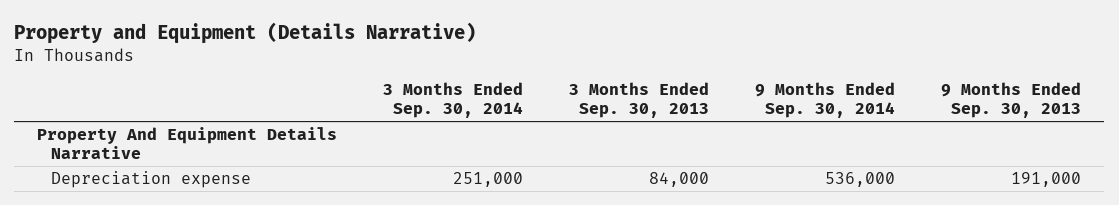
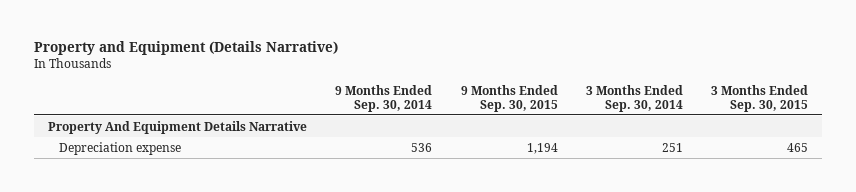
[569,81,710,119] 3 Months Ended Sep. 30, 2013 -> none
[941,81,1082,119] 9 Months Ended Sep. 30, 2013 -> none
none -> [460,84,558,112] 9 Months Ended Sep. 30, 2015
none -> [710,84,808,112] 3 Months Ended Sep. 30, 2015
[453,171,524,187] 251,000 -> [661,142,683,152] 251
[825,171,896,187] 536,000 -> [411,142,433,152] 536

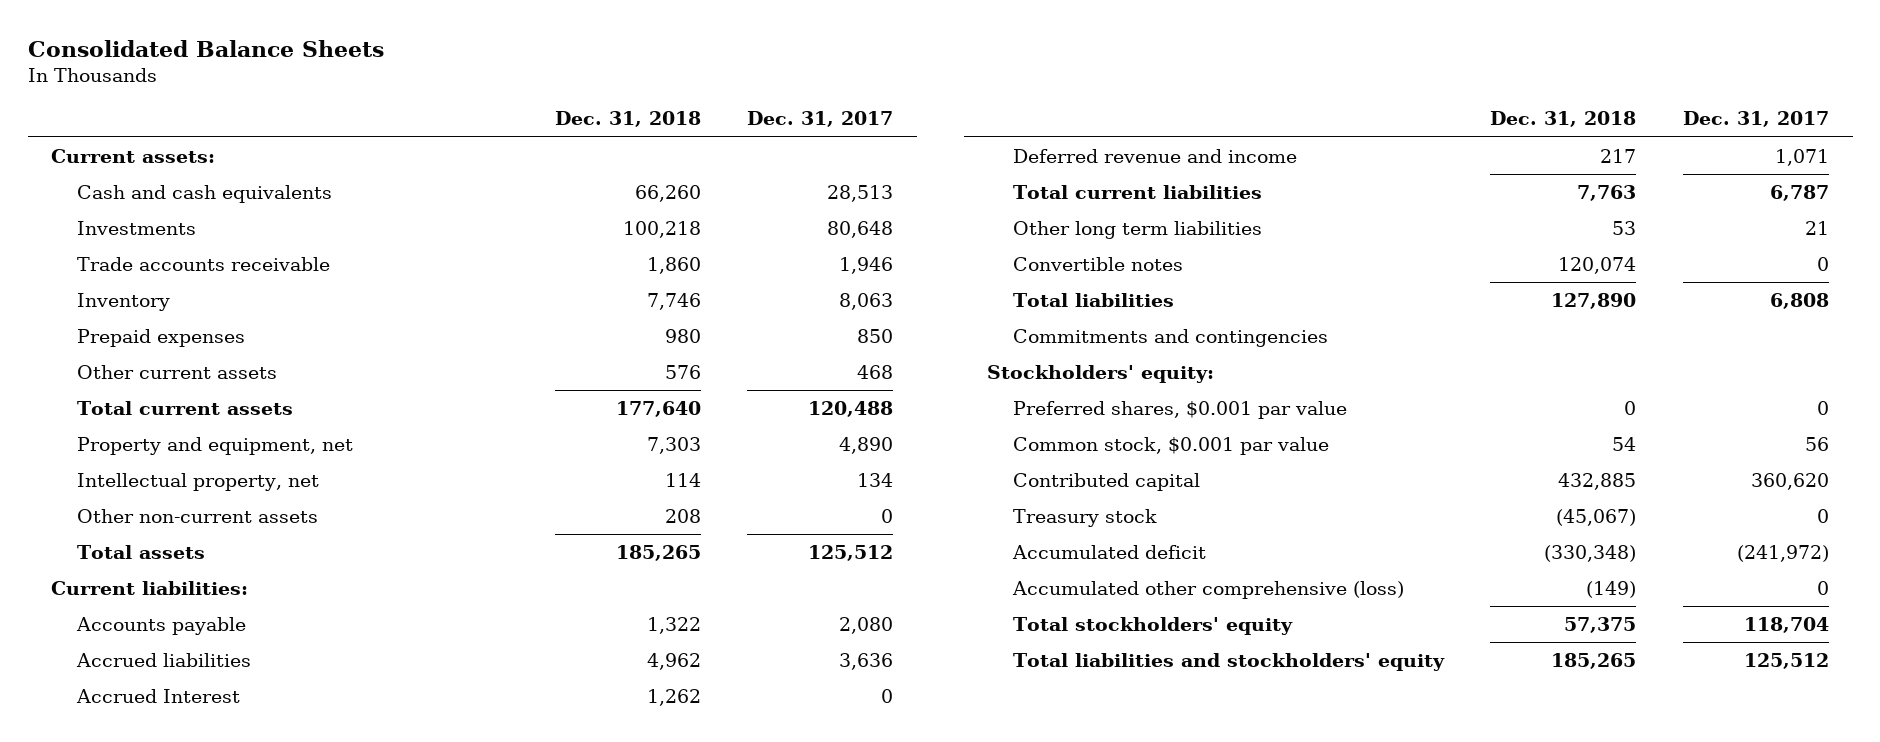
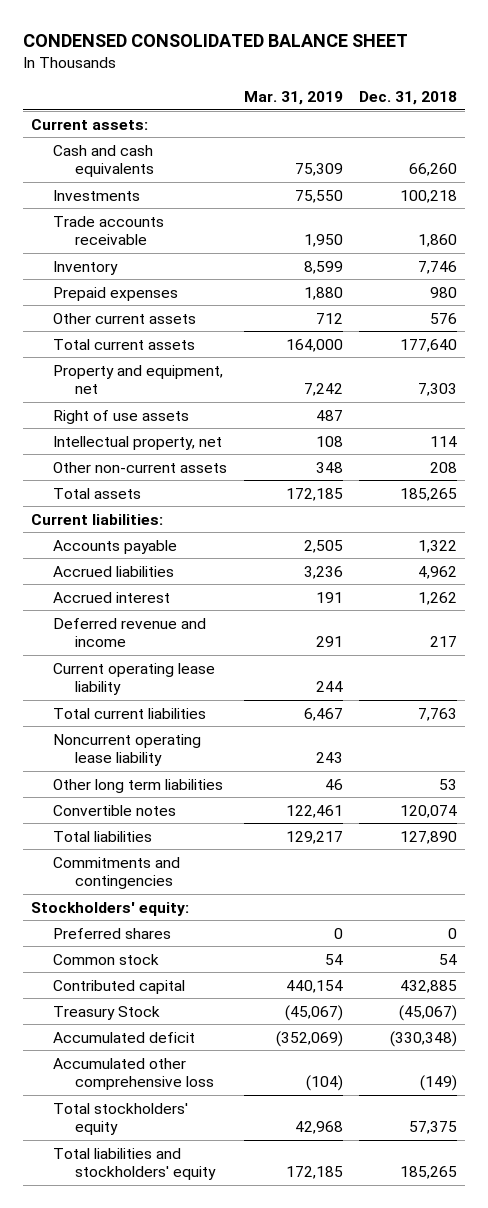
[27,39,384,57] Consolidated Balance Sheets -> [22,33,408,47] CONDENSED CONSOLIDATED BALANCE SHEET
[747,111,894,128] Dec. 31, 2017 -> none
none -> [243,91,343,106] Mar. 31, 2019
none -> [52,409,189,424] Right of use assets
[75,688,240,703] Accrued Interest -> [52,591,170,603] Accrued interest
none -> [52,662,215,696] Current operating lease liability
none -> [52,733,201,767] Noncurrent operating lease liability
[1012,436,1329,455] Common stock, $0.001 par value -> none
[1012,400,1347,419] Preferred shares, $0.001 par value -> [52,927,171,939] Preferred shares
none -> [52,953,159,965] Common stock
[1012,508,1157,527] Treasury stock -> [52,1005,160,1020] Treasury Stock
[1011,580,1404,599] Accumulated other comprehensive (loss) -> [52,1057,214,1091] Accumulated other comprehensive loss

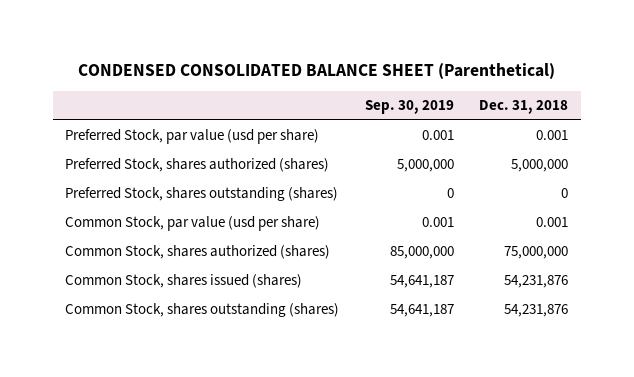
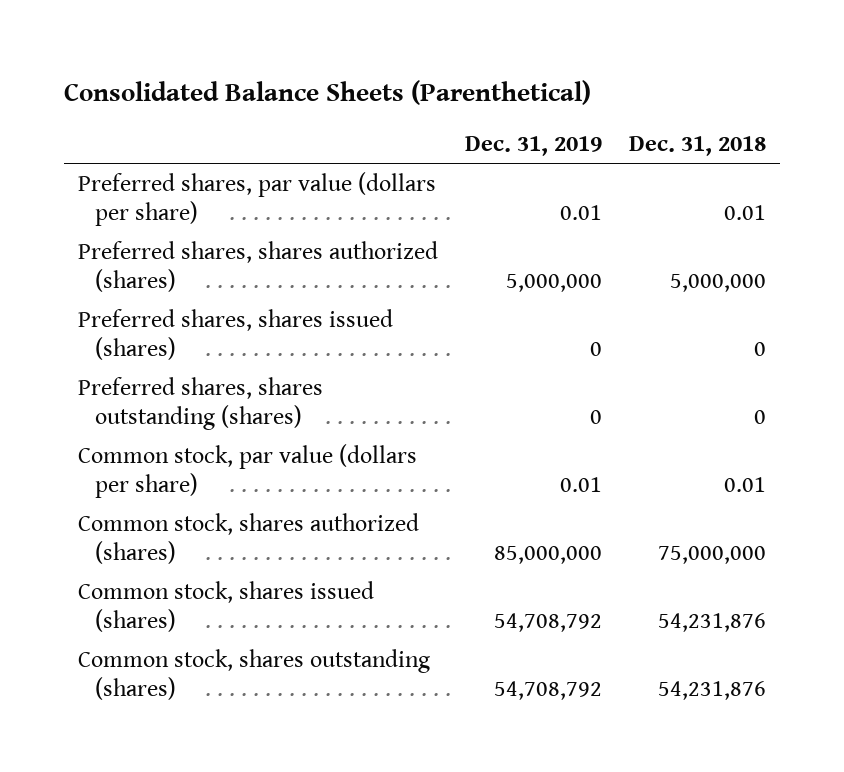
[77,62,555,79] CONDENSED CONSOLIDATED BALANCE SHEET (Parenthetical) -> [64,79,592,105] Consolidated Balance Sheets (Parenthetical)
[364,100,454,115] Sep. 30, 2019 -> none
none -> [464,135,602,156] Dec. 31, 2019
[65,129,320,145] Preferred Stock, par value (usd per share) -> [77,171,436,227] Preferred shares, par value (dollars per share)
[536,130,569,141] 0.001 -> [724,205,767,221] 0.01
[65,158,330,173] Preferred Stock, shares authorized (shares) -> [77,240,438,293] Preferred shares, shares authorized (shares)
none -> [77,308,393,361] Preferred shares, shares issued (shares)
[65,187,339,202] Preferred Stock, shares outstanding (shares) -> [77,376,323,431] Preferred shares, shares outstanding (shares)
[65,216,321,232] Common Stock, par value (usd per share) -> [77,443,417,499] Common stock, par value (dollars per share)
[536,217,569,228] 0.001 -> [724,477,767,493] 0.01
[65,245,331,260] Common Stock, shares authorized (shares) -> [77,512,419,565] Common stock, shares authorized (shares)
[65,274,303,289] Common Stock, shares issued (shares) -> [77,580,374,633] Common stock, shares issued (shares)
[65,303,340,318] Common Stock, shares outstanding (shares) -> [77,648,430,701] Common stock, shares outstanding (shares)

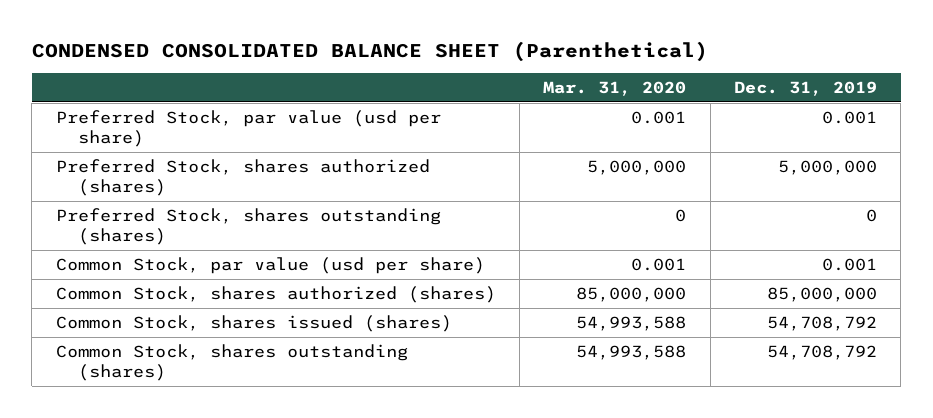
[64,79,592,105] Consolidated Balance Sheets (Parenthetical) -> [31,40,708,62] CONDENSED CONSOLIDATED BALANCE SHEET (Parenthetical)
[629,135,767,156] Dec. 31, 2018 -> none
none -> [543,81,687,97] Mar. 31, 2020
[77,308,393,361] Preferred shares, shares issued (shares) -> none
[77,171,436,227] Preferred shares, par value (dollars per share) -> [55,110,441,147] Preferred Stock, par value (usd per share)
[559,205,602,221] 0.01 -> [822,111,878,125] 0.001
[77,240,438,293] Preferred shares, shares authorized (shares) -> [55,159,430,196] Preferred Stock, shares authorized (shares)
[77,376,323,431] Preferred shares, shares outstanding (shares) -> [55,208,441,245] Preferred Stock, shares outstanding (shares)
[77,443,417,499] Common stock, par value (dollars per share) -> [55,257,485,275] Common Stock, par value (usd per share)
[559,477,602,493] 0.01 -> [822,258,878,272] 0.001
[77,512,419,565] Common stock, shares authorized (shares) -> [55,286,496,304] Common Stock, shares authorized (shares)
[77,580,374,633] Common stock, shares issued (shares) -> [55,315,452,333] Common Stock, shares issued (shares)
[77,648,430,701] Common stock, shares outstanding (shares) -> [55,344,408,381] Common Stock, shares outstanding (shares)

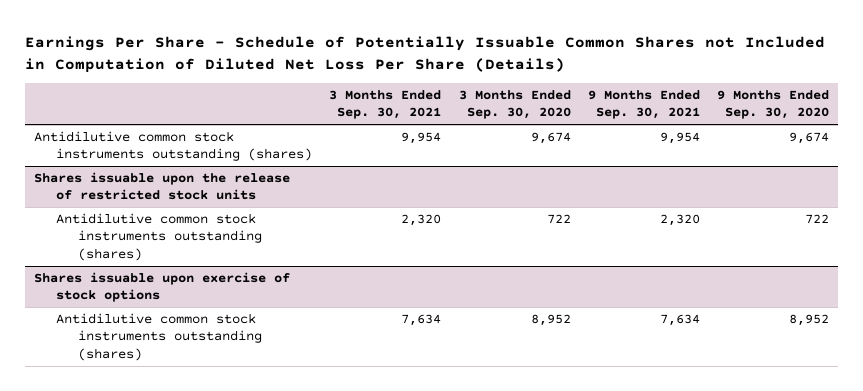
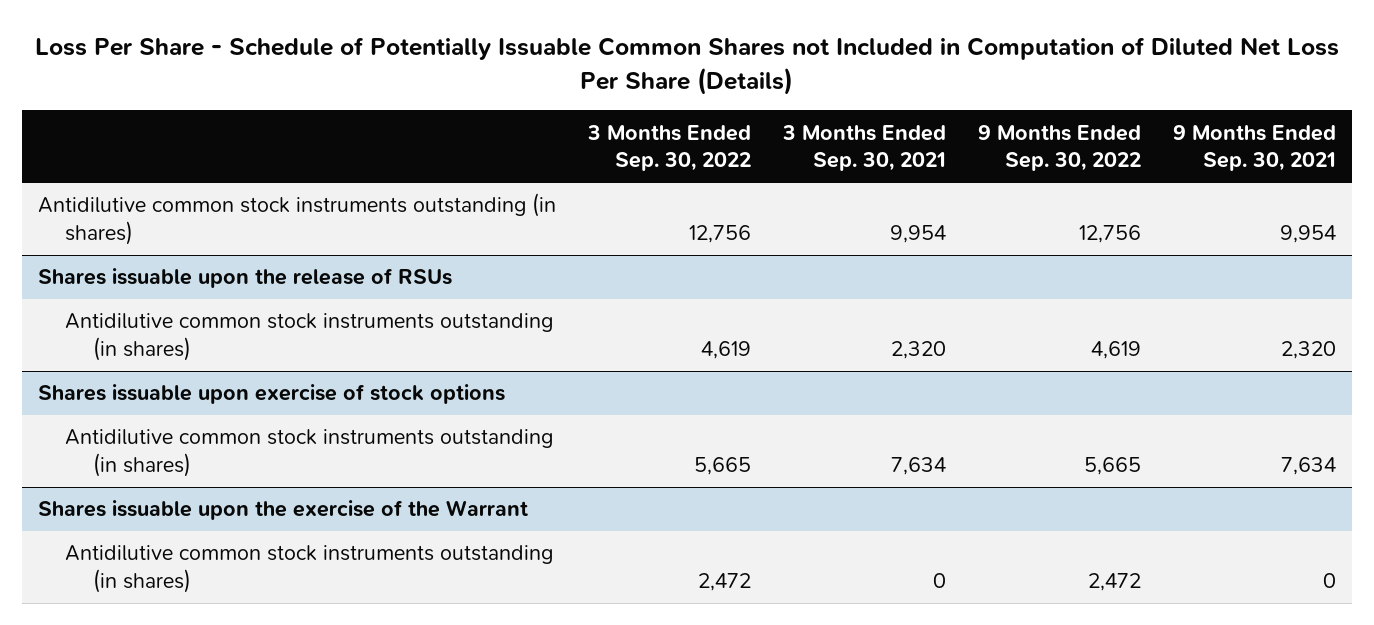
[24,35,825,73] Earnings Per Share - Schedule of Potentially Issuable Common Shares not Included in Computation of Diluted Net Loss Per Share (Details) -> [35,37,1340,95] Loss Per Share - Schedule of Potentially Issuable Common Shares not Included in Computation of Diluted Net Loss Per Share (Details)
[458,89,571,120] 3 Months Ended Sep. 30, 2020 -> none
[717,89,830,120] 9 Months Ended Sep. 30, 2020 -> none
none -> [587,124,752,172] 3 Months Ended Sep. 30, 2022
none -> [978,124,1142,172] 9 Months Ended Sep. 30, 2022
[33,131,312,162] Antidilutive common stock instruments outstanding (shares) -> [38,193,557,246] Antidilutive common stock instruments outstanding (in shares)
[33,172,290,201] Shares issuable upon the release of restricted stock units -> [38,268,453,289] Shares issuable upon the release of RSUs
[55,213,262,261] Antidilutive common stock instruments outstanding (shares) -> [65,313,554,362] Antidilutive common stock instruments outstanding (in shares)
[55,313,262,361] Antidilutive common stock instruments outstanding (shares) -> [65,429,554,478] Antidilutive common stock instruments outstanding (in shares)
none -> [38,500,529,521] Shares issuable upon the exercise of the Warrant
none -> [65,545,554,594] Antidilutive common stock instruments outstanding (in shares)

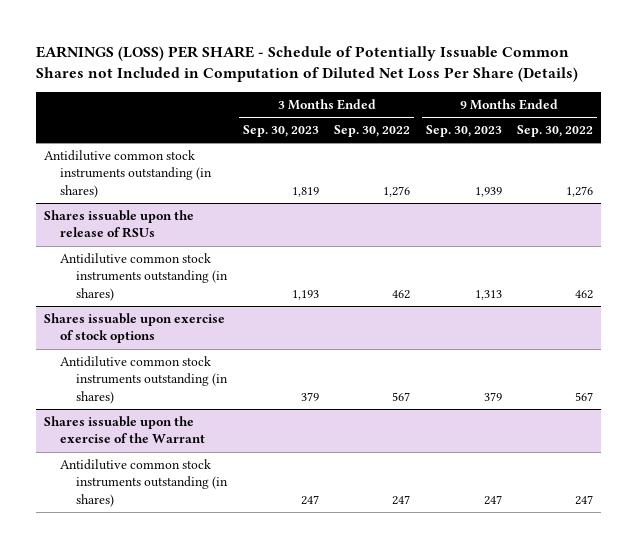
[35,37,1340,95] Loss Per Share - Schedule of Potentially Issuable Common Shares not Included in Computation of Diluted Net Loss Per Share (Details) -> [36,46,579,83] EARNINGS (LOSS) PER SHARE - Schedule of Potentially Issuable Common Shares not Included in Computation of Diluted Net Loss Per Share (Details)
[782,124,947,172] 3 Months Ended Sep. 30, 2021 -> none
[1173,124,1337,172] 9 Months Ended Sep. 30, 2021 -> none
none -> [242,125,319,138] Sep. 30, 2023
none -> [425,125,502,138] Sep. 30, 2023
[689,225,752,244] 12,756 -> [383,185,411,197] 1,276
[1079,225,1142,244] 12,756 -> [566,185,594,197] 1,276
[701,341,752,360] 4,619 -> [392,289,411,299] 462
[1091,341,1142,360] 4,619 -> [575,289,594,299] 462
[694,457,752,476] 5,665 -> [392,391,411,401] 567
[1084,457,1142,476] 5,665 -> [575,391,594,401] 567
[698,573,752,592] 2,472 -> [392,494,411,505] 247
[1088,573,1142,592] 2,472 -> [575,494,594,505] 247

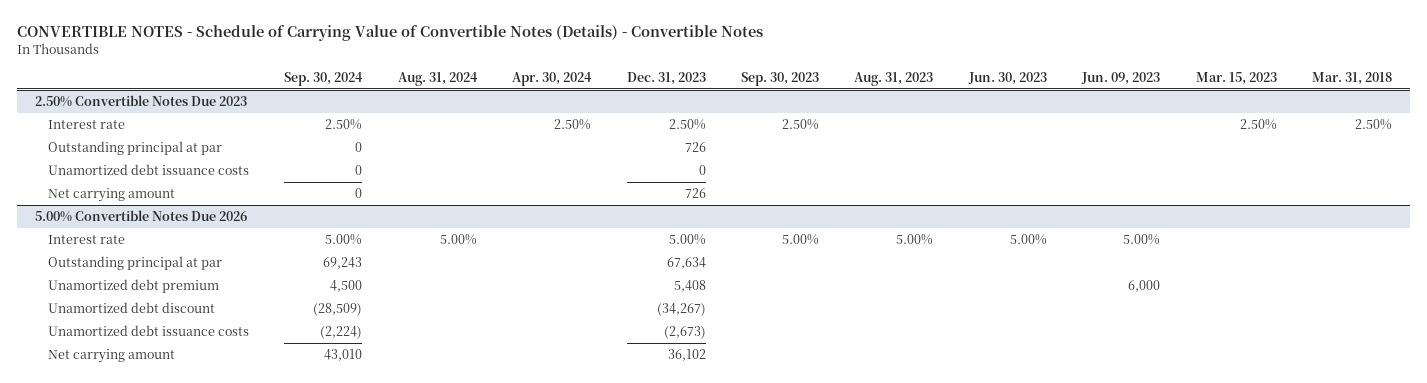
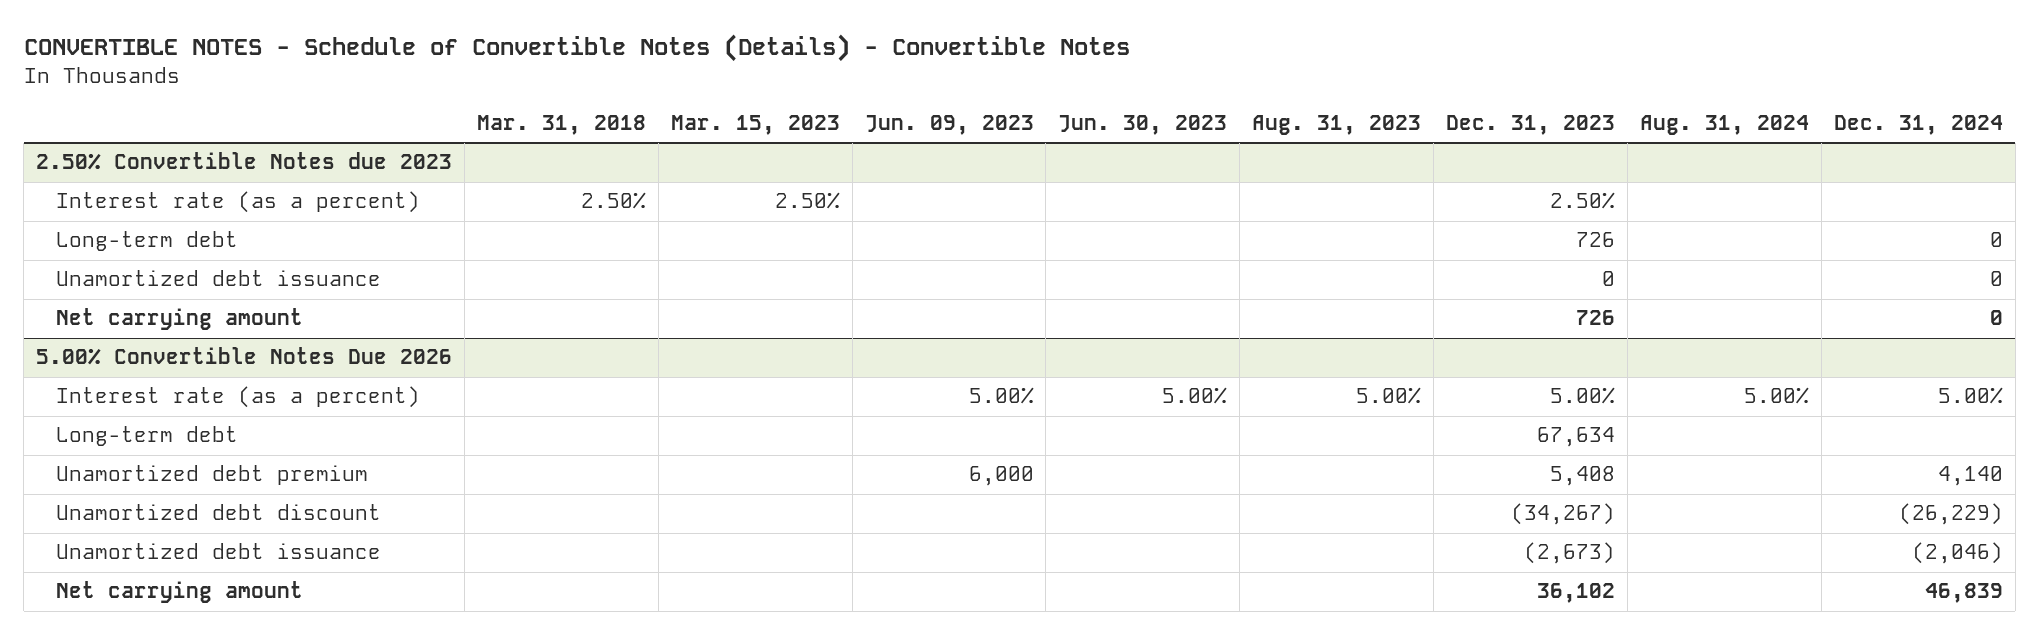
[16,24,763,41] CONVERTIBLE NOTES - Schedule of Carrying Value of Convertible Notes (Details) - Convertible Notes -> [23,34,1130,63] CONVERTIBLE NOTES - Schedule of Convertible Notes (Details) - Convertible Notes
[284,72,364,87] Sep. 30, 2024 -> none
[512,72,593,87] Apr. 30, 2024 -> none
[741,72,820,87] Sep. 30, 2023 -> none
none -> [1833,115,2003,136] Dec. 31, 2024
[34,94,247,107] 2.50% Convertible Notes Due 2023 -> [36,152,453,171] 2.50% Convertible Notes due 2023
[47,119,125,129] Interest rate -> [56,191,421,214] Interest rate (as a percent)
[47,140,222,155] Outstanding principal at par -> [56,231,239,252] Long-term debt
[47,163,249,175] Unamortized debt issuance costs -> [56,270,382,287] Unamortized debt issuance
[47,234,125,244] Interest rate -> [56,386,421,409] Interest rate (as a percent)
[47,255,222,270] Outstanding principal at par -> [56,426,239,447] Long-term debt
[47,324,249,336] Unamortized debt issuance costs -> [56,543,382,560] Unamortized debt issuance

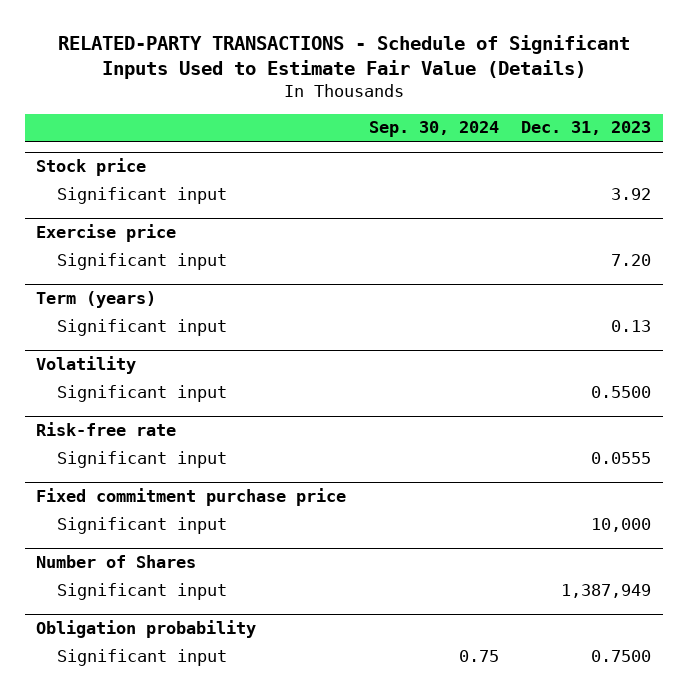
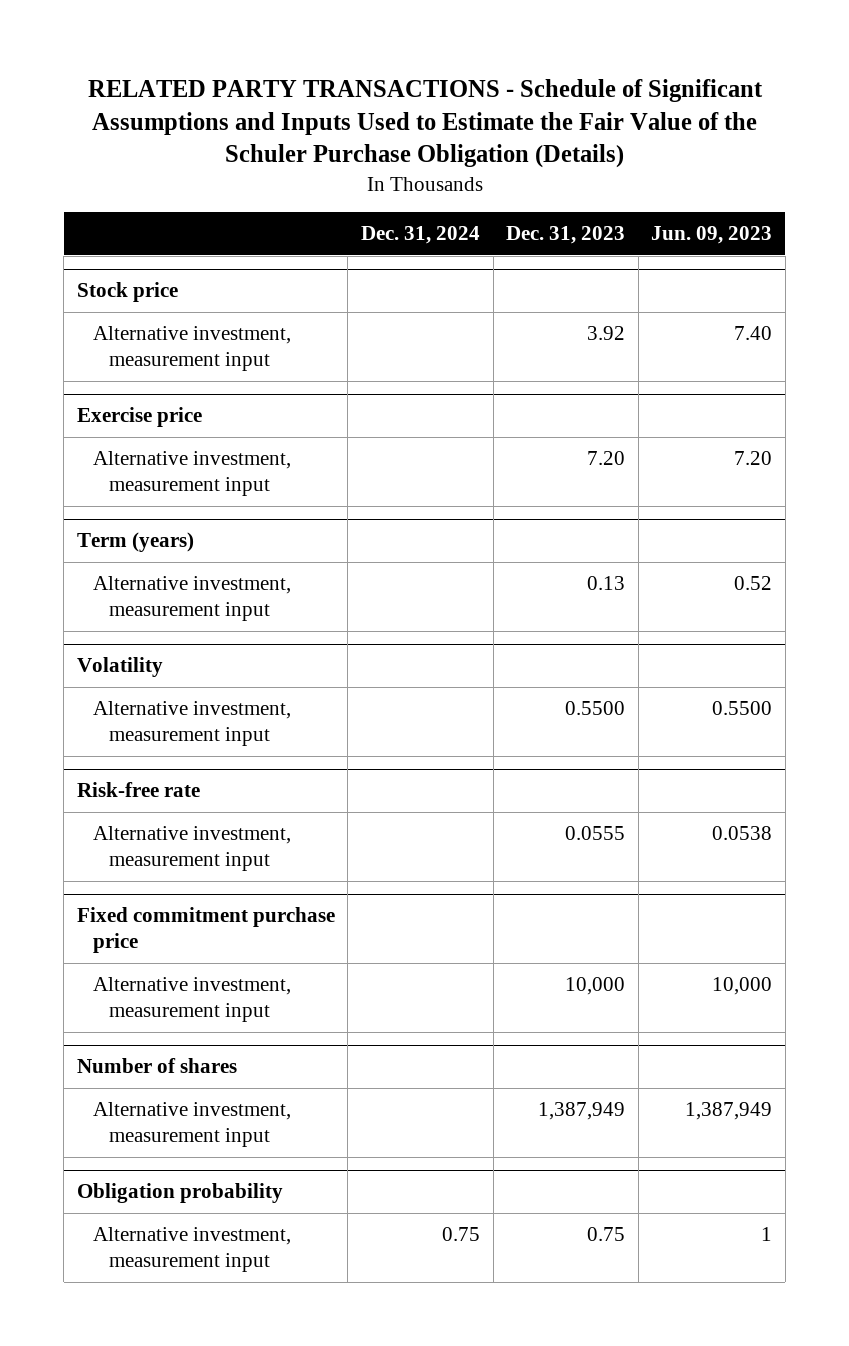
[57,35,630,80] RELATED-PARTY TRANSACTIONS - Schedule of Significant Inputs Used to Estimate Fair Value (Details) -> [87,78,763,169] RELATED PARTY TRANSACTIONS - Schedule of Significant Assumptions and Inputs Used to Estimate the Fair Value of the Schuler Purchase Obligation (Details)
[368,121,499,138] Sep. 30, 2024 -> none
none -> [360,226,480,245] Dec. 31, 2024
none -> [651,226,773,245] Jun. 09, 2023
[57,186,228,204] Significant input -> [92,326,291,372] Alternative investment, measurement input
[57,252,228,270] Significant input -> [92,451,291,497] Alternative investment, measurement input
[57,318,228,336] Significant input -> [92,576,291,622] Alternative investment, measurement input
[57,384,228,402] Significant input -> [92,701,291,747] Alternative investment, measurement input
[57,450,228,468] Significant input -> [92,826,291,872] Alternative investment, measurement input
[57,516,228,534] Significant input -> [92,977,291,1023] Alternative investment, measurement input
[36,555,197,569] Number of Shares -> [76,1058,237,1074] Number of shares
[57,582,228,600] Significant input -> [92,1102,291,1148] Alternative investment, measurement input
[57,648,228,666] Significant input -> [92,1227,291,1273] Alternative investment, measurement input
[591,649,652,662] 0.7500 -> [587,1227,626,1242] 0.75

